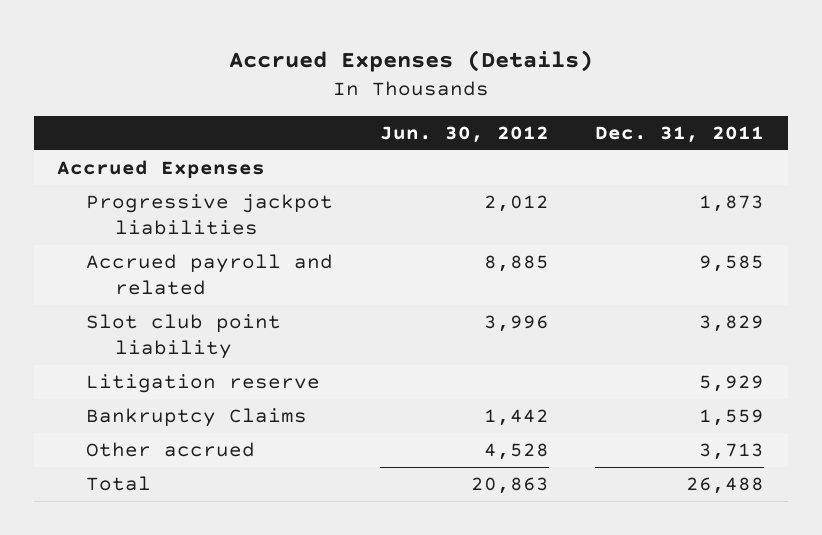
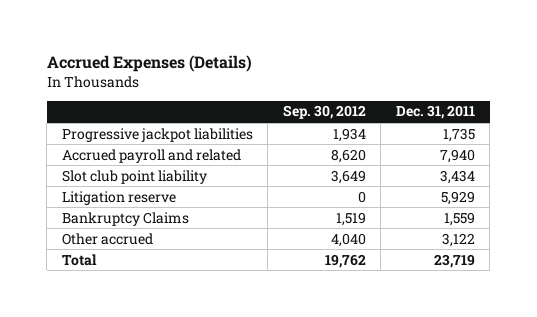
[379,126,549,144] Jun. 30, 2012 -> none
none -> [282,105,366,120] Sep. 30, 2012
[57,160,266,179] Accrued Expenses -> none
[699,195,765,213] 1,873 -> [442,127,475,142] 1,735
[699,255,765,273] 9,585 -> [439,148,475,163] 7,940
[699,315,765,333] 3,829 -> [439,169,475,184] 3,434
[699,443,765,461] 3,713 -> [441,232,475,247] 3,122
[686,477,765,495] 26,488 -> [433,253,475,268] 23,719

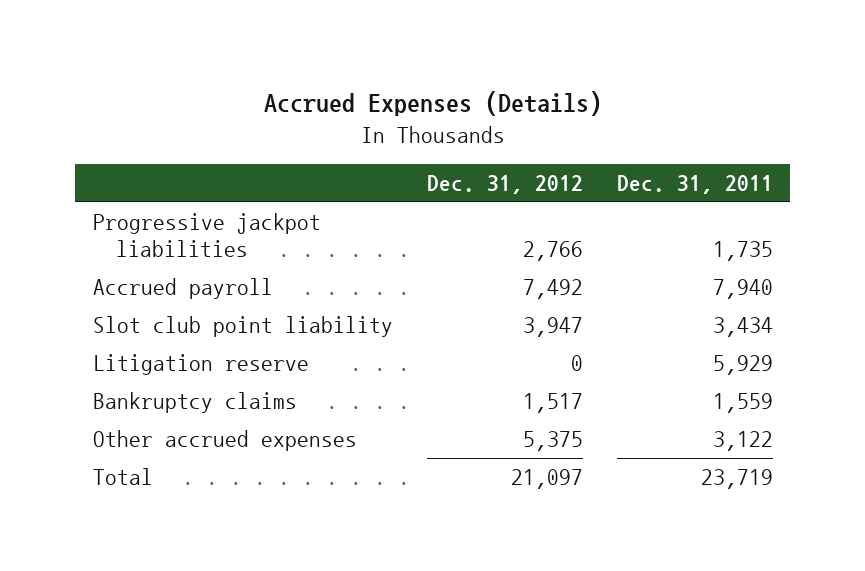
[282,105,366,120] Sep. 30, 2012 -> none
none -> [426,175,583,195] Dec. 31, 2012
[61,148,241,163] Accrued payroll and related -> [92,278,273,300] Accrued payroll
[61,211,189,226] Bankruptcy Claims -> [92,392,297,414] Bankruptcy claims
[61,232,153,245] Other accrued -> [92,430,357,452] Other accrued expenses

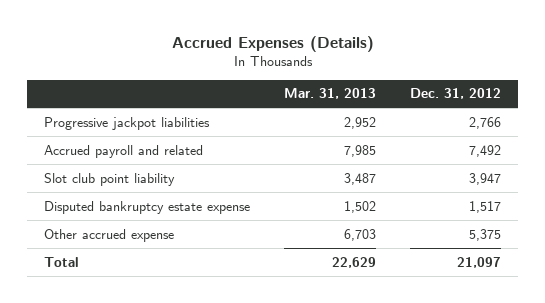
[616,175,773,195] Dec. 31, 2011 -> none
none -> [284,88,377,100] Mar. 31, 2013
[92,278,273,300] Accrued payroll -> [43,144,203,158] Accrued payroll and related
[92,354,309,376] Litigation reserve -> none
[92,392,297,414] Bankruptcy claims -> [43,200,250,214] Disputed bankruptcy estate expense
[92,430,357,452] Other accrued expenses -> [43,228,174,242] Other accrued expense

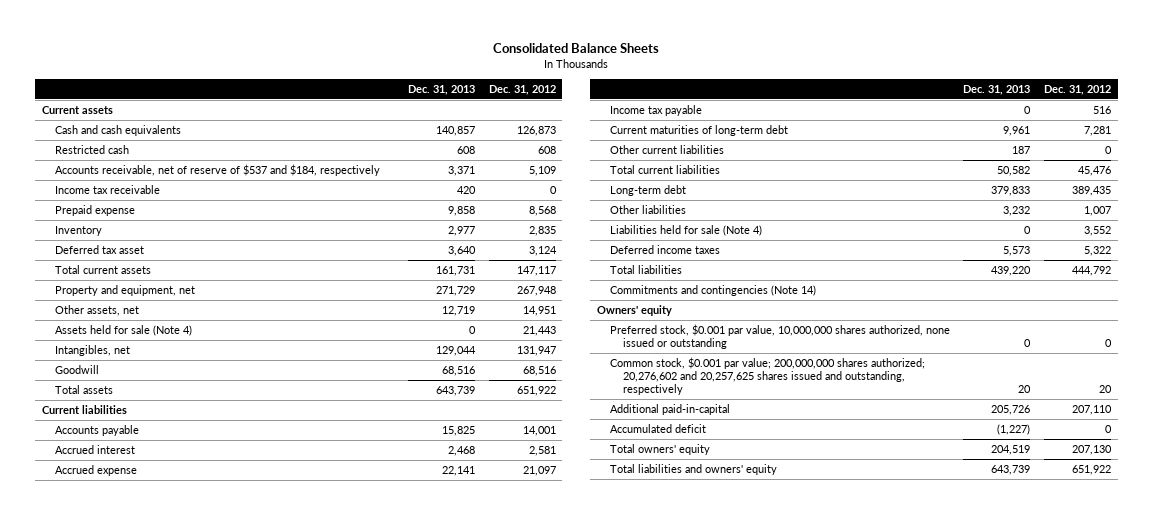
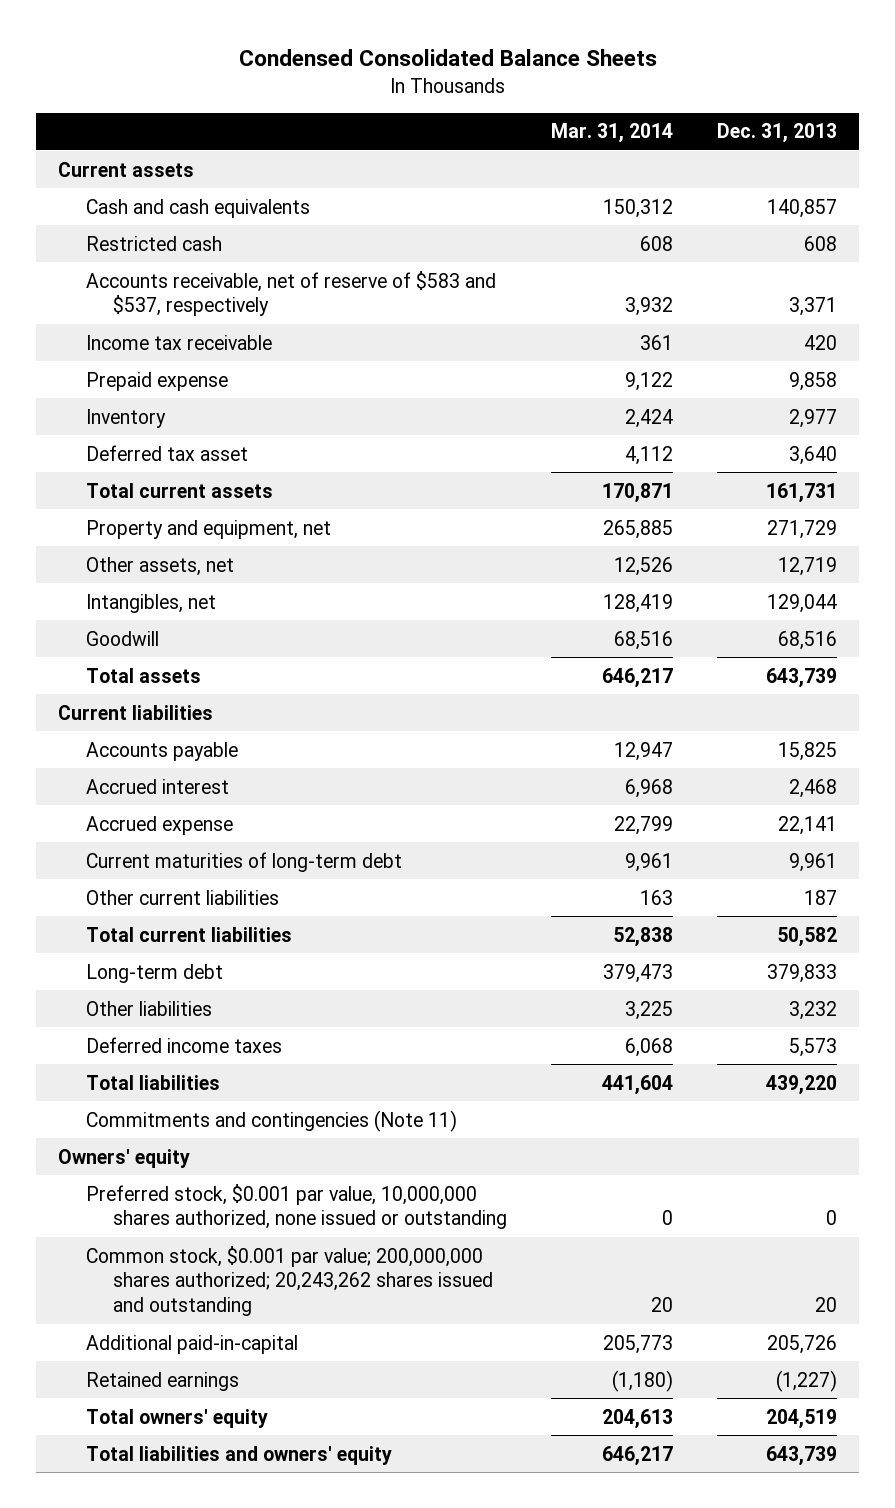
[493,42,660,53] Consolidated Balance Sheets -> [238,49,657,67] Condensed Consolidated Balance Sheets
[488,84,556,95] Dec. 31, 2012 -> none
none -> [551,123,674,144] Mar. 31, 2014
[54,164,380,177] Accounts receivable, net of reserve of $537 and $184, respectively -> [85,270,496,317] Accounts receivable, net of reserve of $583 and $537, respectively
[54,325,192,337] Assets held for sale (Note 4) -> none
[609,105,702,117] Income tax payable -> none
[609,225,762,237] Liabilities held for sale (Note 4) -> none
[609,285,816,297] Commitments and contingencies (Note 14) -> [85,1109,457,1132] Commitments and contingencies (Note 11)
[609,357,925,396] Common stock, $0.001 par value; 200,000,000 shares authorized; 20,276,602 and 20,257,625 shares issued and outstanding, respectively -> [85,1245,494,1317] Common stock, $0.001 par value; 200,000,000 shares authorized; 20,243,262 shares issued and outstanding
[609,424,706,434] Accumulated deficit -> [85,1371,239,1391] Retained earnings

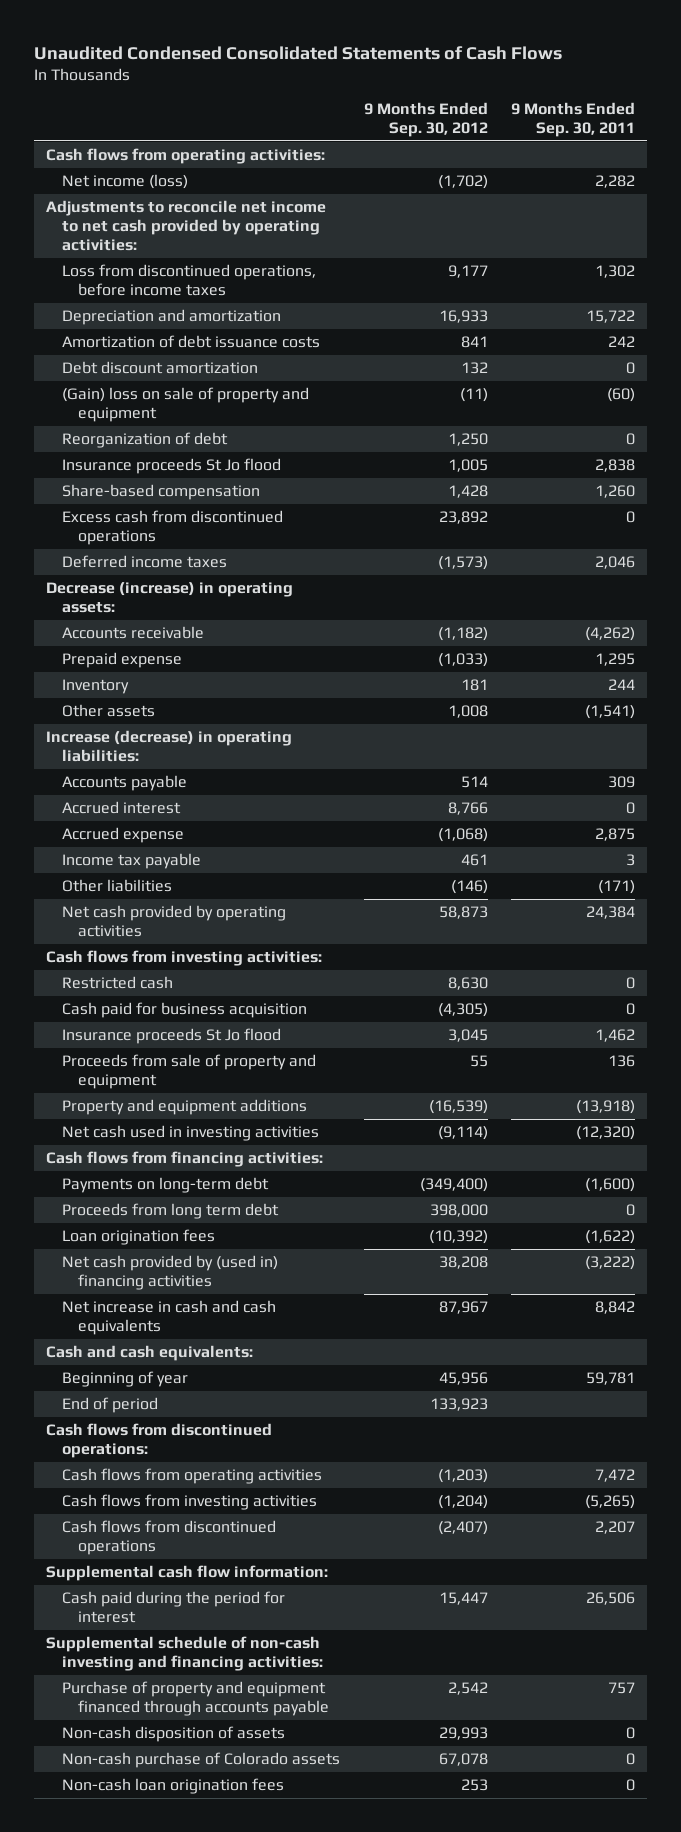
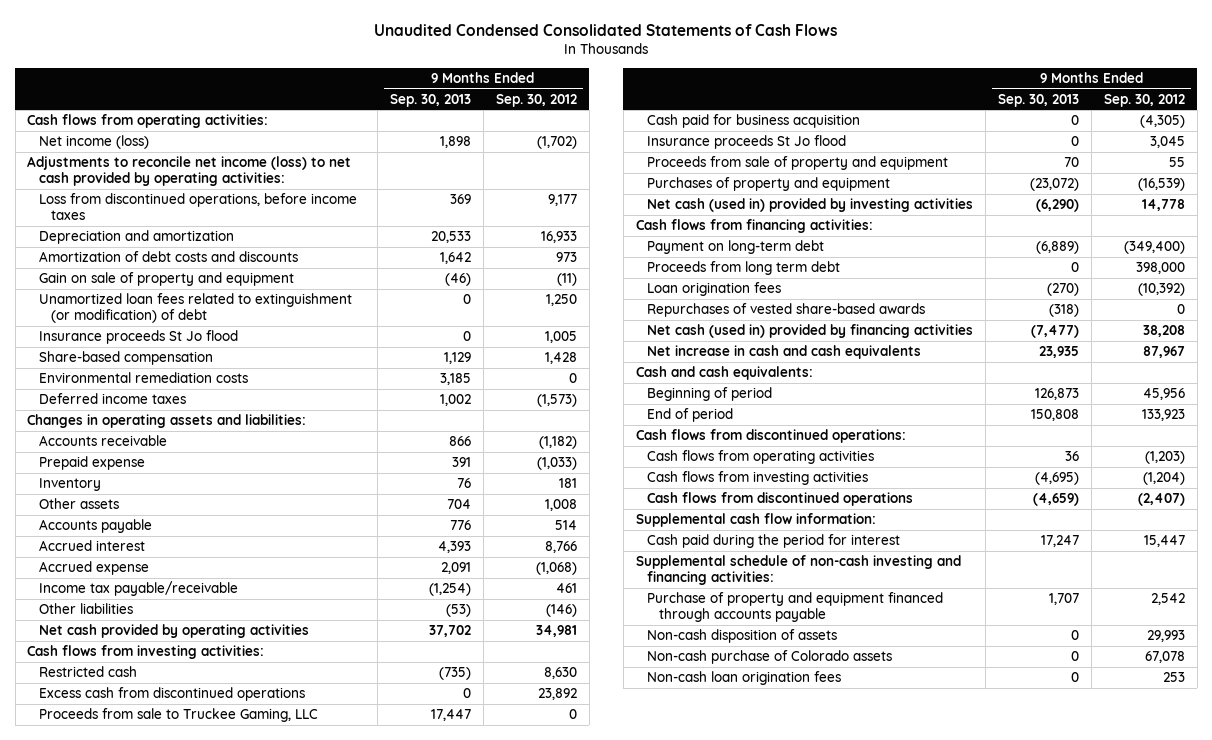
[511,101,636,137] 9 Months Ended Sep. 30, 2011 -> none
none -> [390,93,472,107] Sep. 30, 2013
[45,200,326,251] Adjustments to reconcile net income to net cash provided by operating activities: -> [27,156,352,187] Adjustments to reconcile net income (loss) to net cash provided by operating activities:
[62,361,259,375] Debt discount amortization -> none
[62,335,321,349] Amortization of debt issuance costs -> [39,251,299,263] Amortization of debt costs and discounts
[460,336,488,349] 841 -> [555,252,577,263] 973
[62,387,310,423] (Gain) loss on sale of property and equipment -> [39,272,295,287] Gain on sale of property and equipment
[62,432,229,449] Reorganization of debt -> [39,293,353,324] Unamortized loan fees related to extinguishment (or modification) of debt
none -> [39,372,249,384] Environmental remediation costs
[45,582,293,614] Decrease (increase) in operating assets: -> none
none -> [27,414,307,429] Changes in operating assets and liabilities:
[45,730,292,763] Increase (decrease) in operating liabilities: -> none
[62,853,202,870] Income tax payable -> [39,581,239,597] Income tax payable/receivable
[438,906,488,920] 58,873 -> [535,625,577,638] 34,981
[62,510,284,546] Excess cash from discontinued operations -> [39,687,306,702] Excess cash from discontinued operations
none -> [39,708,319,723] Proceeds from sale to Truckee Gaming, LLC
[62,1099,308,1116] Property and equipment additions -> [647,177,891,192] Purchases of property and equipment
[62,1125,320,1142] Net cash used in investing activities -> [647,198,974,213] Net cash (used in) provided by investing activities
[437,1126,488,1141] (9,114) -> [1141,199,1185,212] 14,778
[62,1177,270,1194] Payments on long-term debt -> [647,240,825,255] Payment on long-term debt
none -> [647,303,926,318] Repurchases of vested share-based awards
[62,1255,279,1291] Net cash provided by (used in) financing activities -> [647,324,974,339] Net cash (used in) provided by financing activities
[62,1371,189,1388] Beginning of year -> [647,387,773,402] Beginning of period

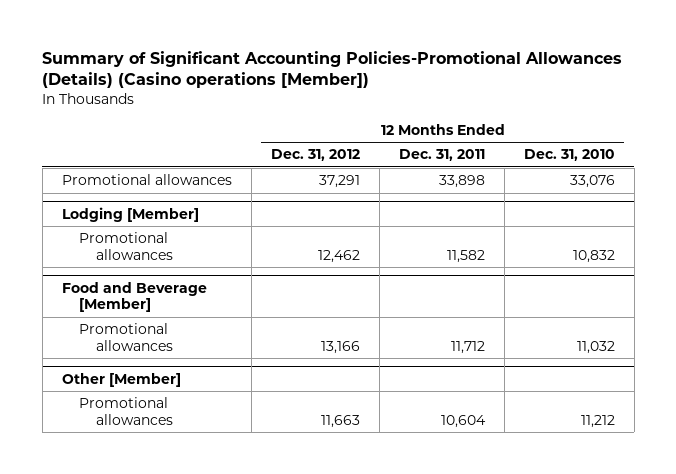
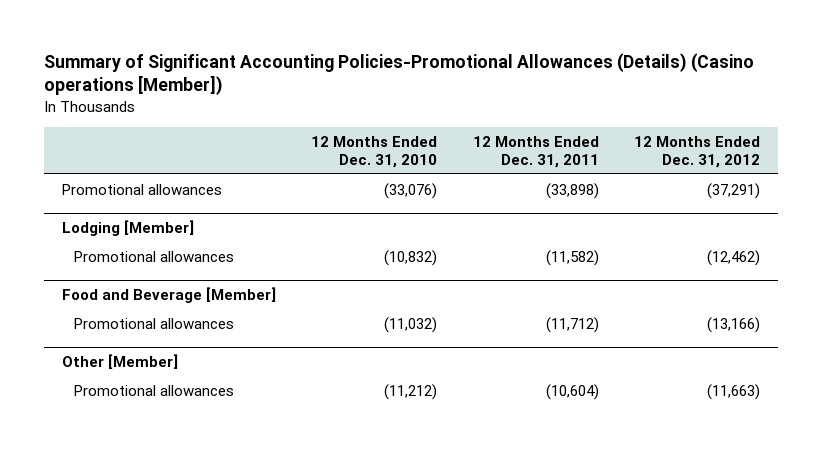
[318,175,360,189] 37,291 -> [707,182,761,199] (37,291)
[438,175,485,189] 33,898 -> [545,182,599,199] (33,898)
[569,175,615,189] 33,076 -> [384,182,438,199] (33,076)
[317,249,360,263] 12,462 -> [707,249,761,266] (12,462)
[446,249,485,263] 11,582 -> [545,249,599,266] (11,582)
[572,249,615,263] 10,832 -> [384,249,438,266] (10,832)
[320,340,360,354] 13,166 -> [707,316,761,333] (13,166)
[450,340,485,354] 11,712 -> [545,316,599,333] (11,712)
[576,340,615,354] 11,032 -> [384,316,438,333] (11,032)
[320,414,360,428] 11,663 -> [707,383,761,400] (11,663)
[440,414,486,428] 10,604 -> [545,383,599,400] (10,604)
[580,414,615,428] 11,212 -> [384,383,438,400] (11,212)

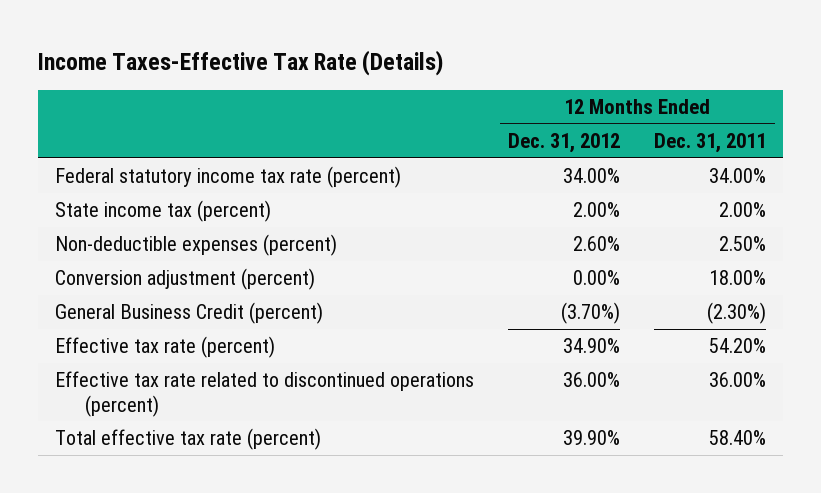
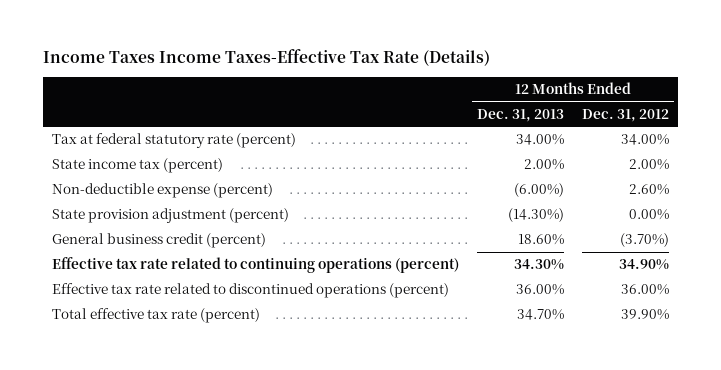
[38,50,444,77] Income Taxes-Effective Tax Rate (Details) -> [42,49,490,67] Income Taxes Income Taxes-Effective Tax Rate (Details)
[654,132,767,153] Dec. 31, 2011 -> none
none -> [476,108,564,122] Dec. 31, 2013
[55,166,402,189] Federal statutory income tax rate (percent) -> [51,133,296,149] Tax at federal statutory rate (percent)
[55,268,316,291] Conversion adjustment (percent) -> none
[55,234,338,257] Non-deductible expenses (percent) -> [51,183,273,199] Non-deductible expense (percent)
none -> [51,208,289,224] State provision adjustment (percent)
[55,302,324,325] General Business Credit (percent) -> [51,233,266,249] General business credit (percent)
[55,336,276,359] Effective tax rate (percent) -> [51,257,459,274] Effective tax rate related to continuing operations (percent)

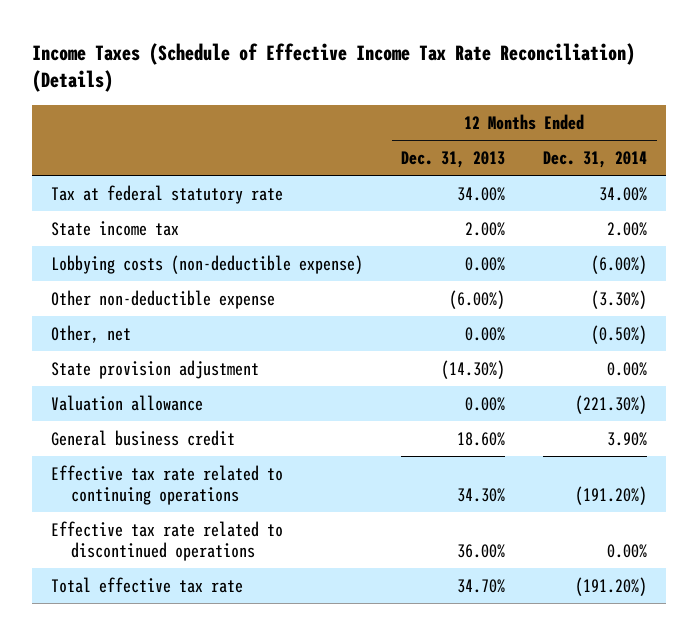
[42,49,490,67] Income Taxes Income Taxes-Effective Tax Rate (Details) -> [32,42,636,93] Income Taxes (Schedule of Effective Income Tax Rate Reconciliation) (Details)
[582,108,670,122] Dec. 31, 2012 -> none
none -> [543,150,648,168] Dec. 31, 2014
[51,133,296,149] Tax at federal statutory rate (percent) -> [51,184,284,204] Tax at federal statutory rate
[51,158,223,174] State income tax (percent) -> [51,220,180,236] State income tax
none -> [51,254,364,274] Lobbying costs (non-deductible expense)
[51,183,273,199] Non-deductible expense (percent) -> [51,289,276,309] Other non-deductible expense
none -> [51,324,132,343] Other, net
[51,208,289,224] State provision adjustment (percent) -> [51,359,260,379] State provision adjustment
none -> [51,394,204,411] Valuation allowance
[51,233,266,249] General business credit (percent) -> [51,429,236,446] General business credit
[51,257,459,274] Effective tax rate related to continuing operations (percent) -> [51,464,284,505] Effective tax rate related to continuing operations
[51,283,449,299] Effective tax rate related to discontinued operations (percent) -> [51,520,284,561] Effective tax rate related to discontinued operations
[51,308,260,324] Total effective tax rate (percent) -> [51,576,244,593] Total effective tax rate

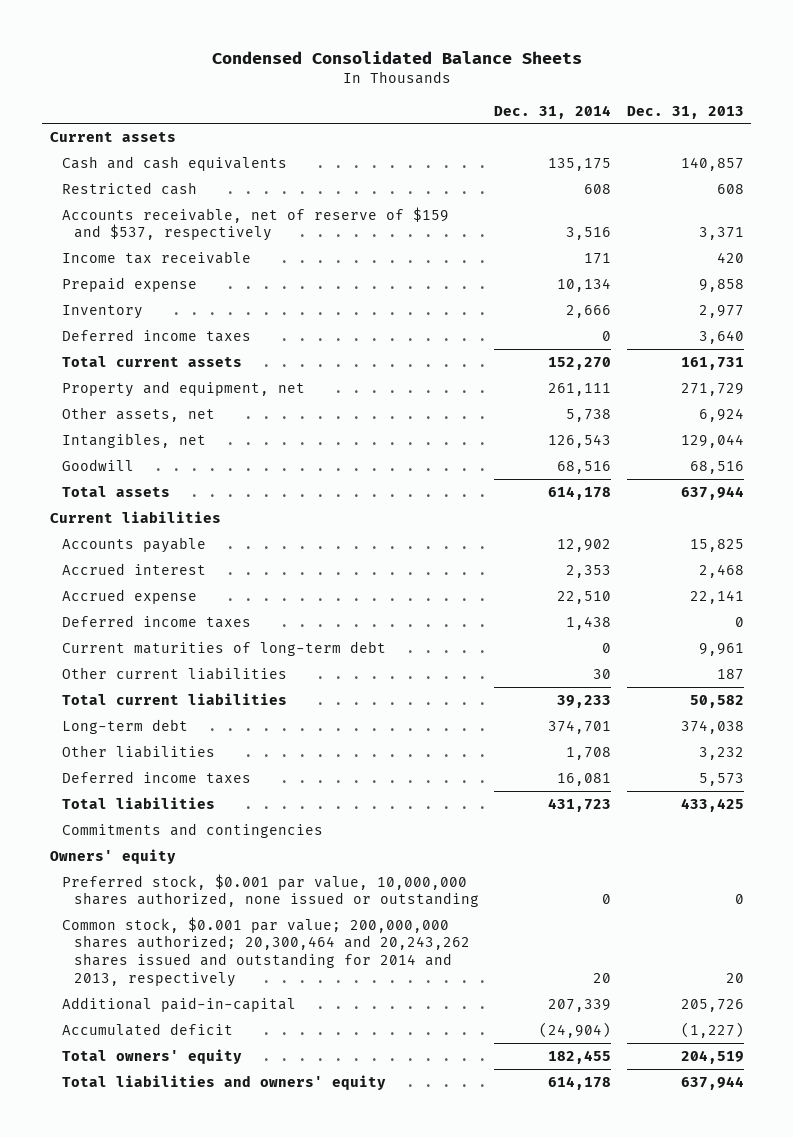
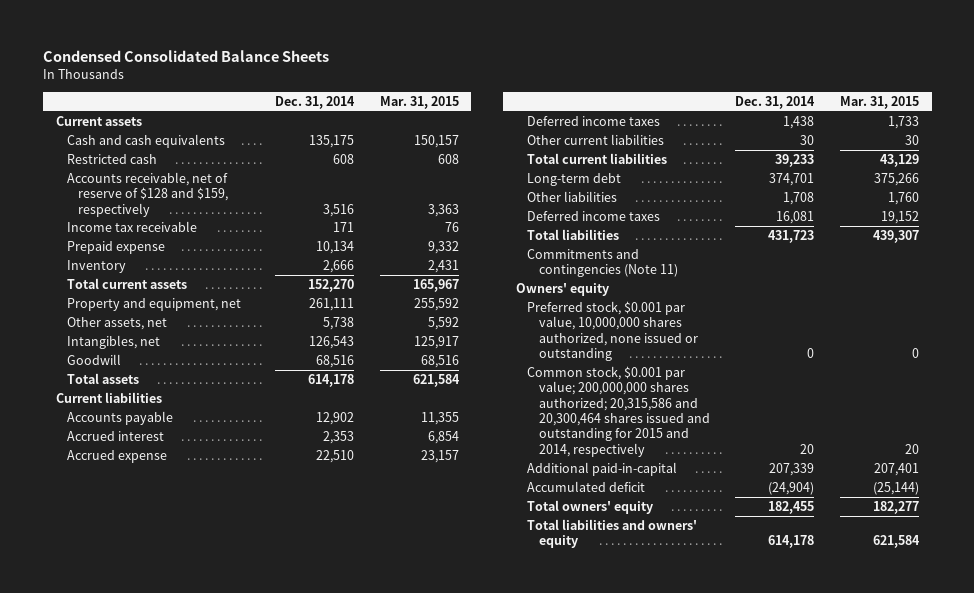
[626,105,744,119] Dec. 31, 2013 -> none
none -> [379,95,459,109] Mar. 31, 2015
[61,206,449,242] Accounts receivable, net of reserve of $159 and $537, respectively -> [66,171,229,217] Accounts receivable, net of reserve of $128 and $159, respectively
[61,328,251,342] Deferred income taxes -> none
[61,640,386,656] Current maturities of long-term debt -> none
[61,822,323,838] Commitments and contingencies -> [527,248,678,278] Commitments and contingencies (Note 11)
[61,916,470,987] Common stock, $0.001 par value; 200,000,000 shares authorized; 20,300,464 and 20,243,262 shares issued and outstanding for 2014 and 2013, respectively -> [527,365,710,457] Common stock, $0.001 par value; 200,000,000 shares authorized; 20,315,586 and 20,300,464 shares issued and outstanding for 2015 and 2014, respectively

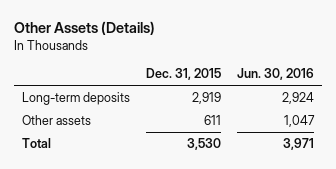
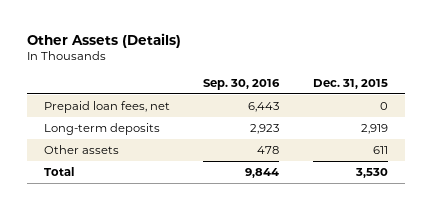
[236,68,314,81] Jun. 30, 2016 -> none
none -> [203,78,281,90] Sep. 30, 2016
none -> [43,101,170,114] Prepaid loan fees, net

